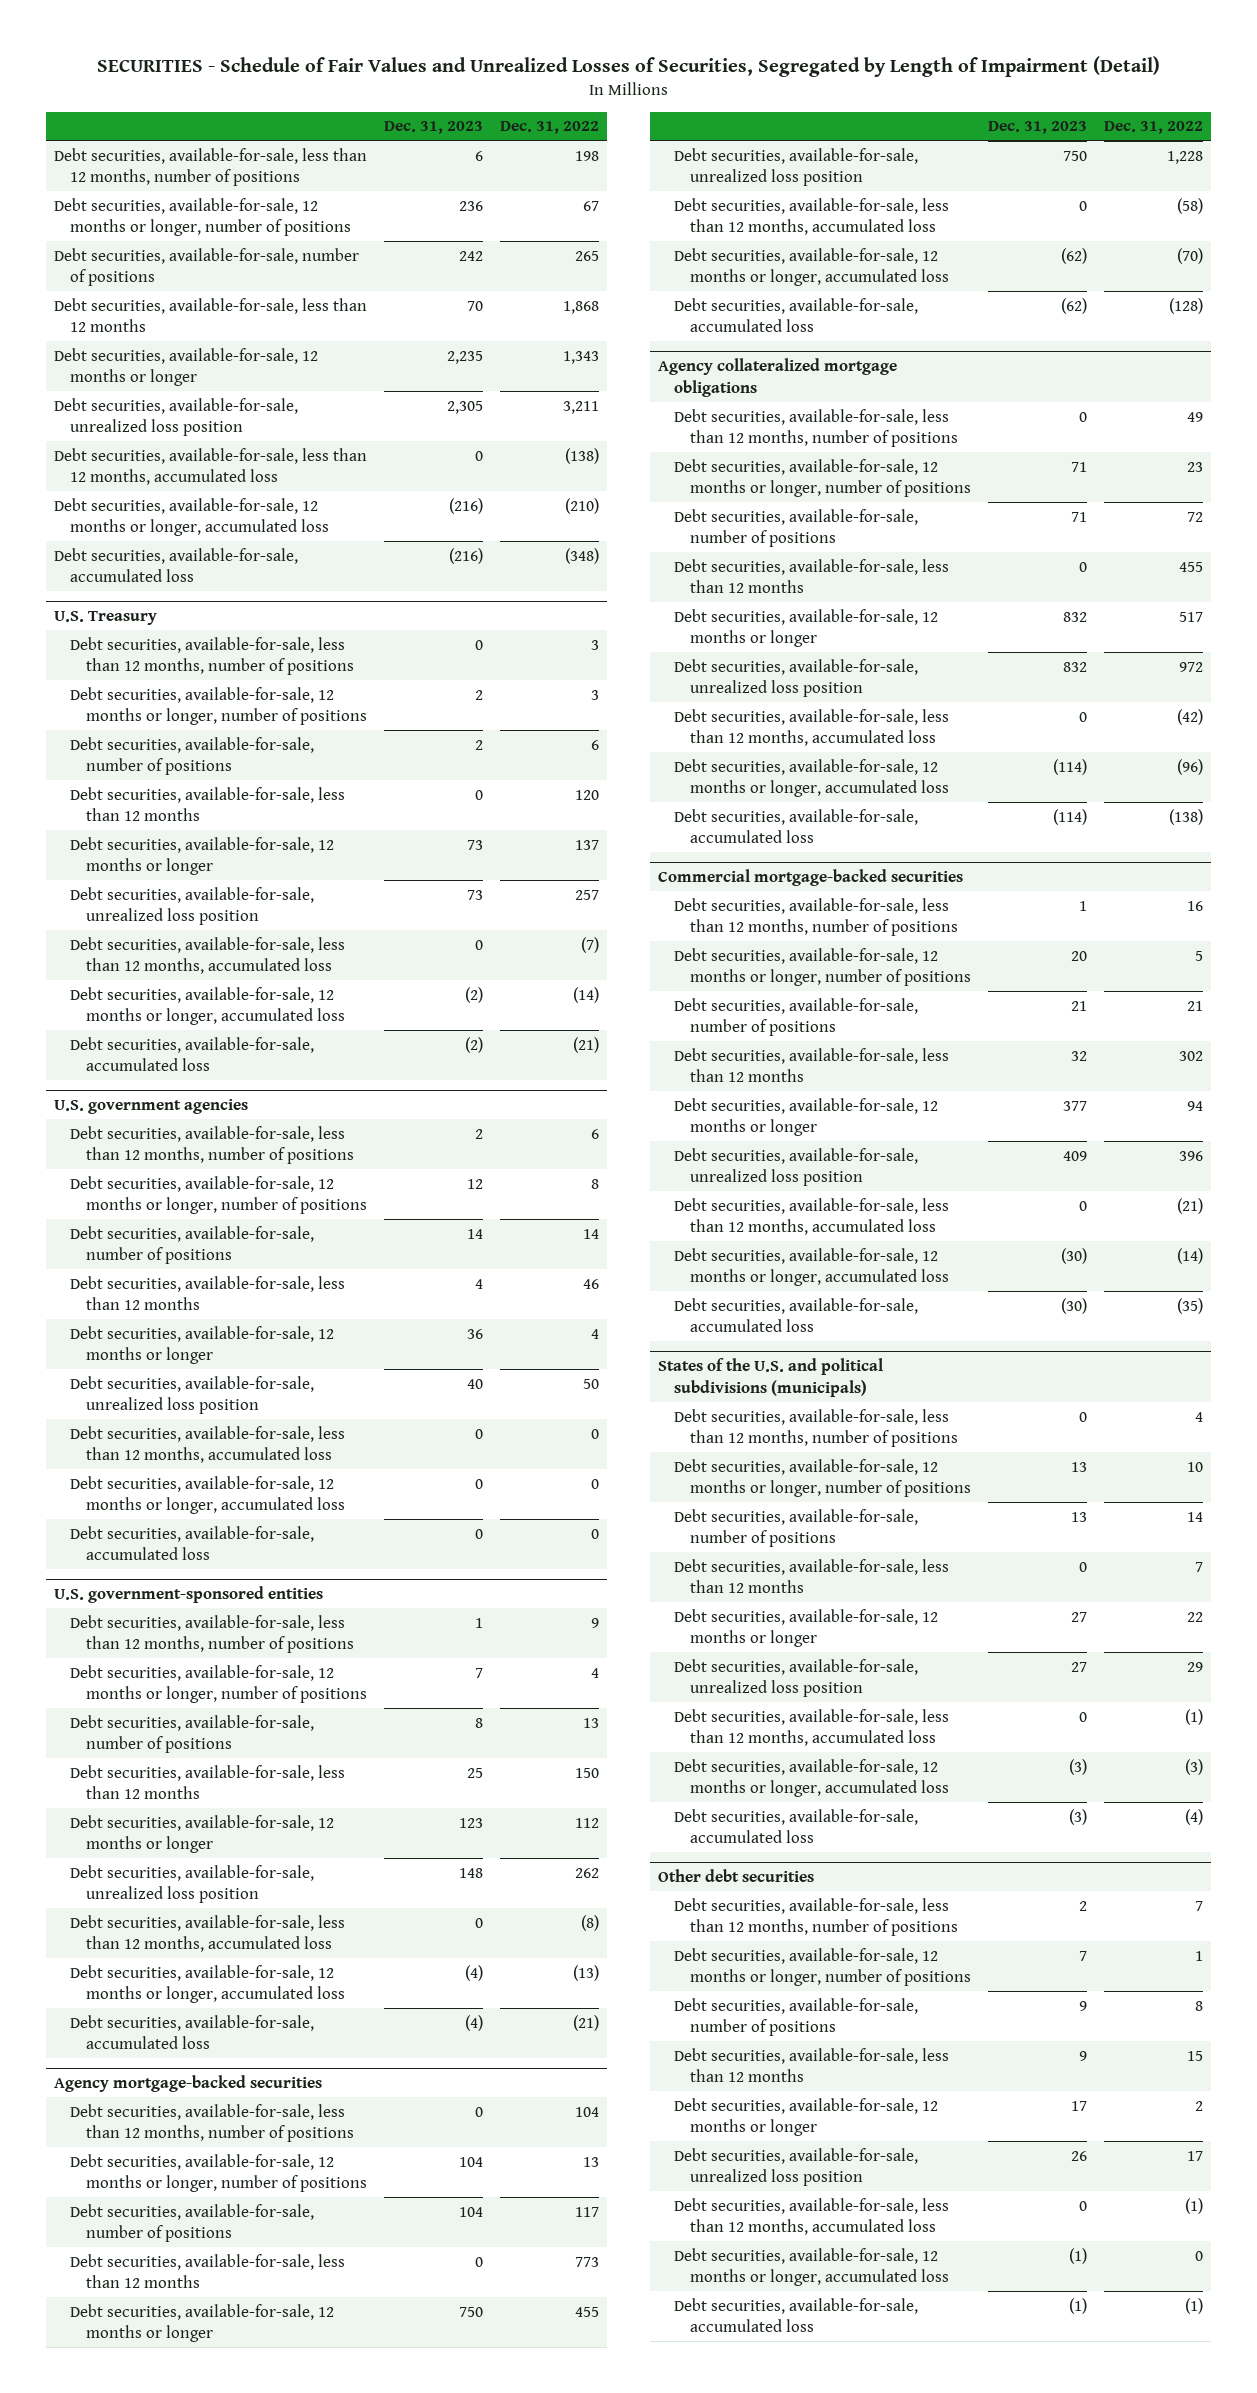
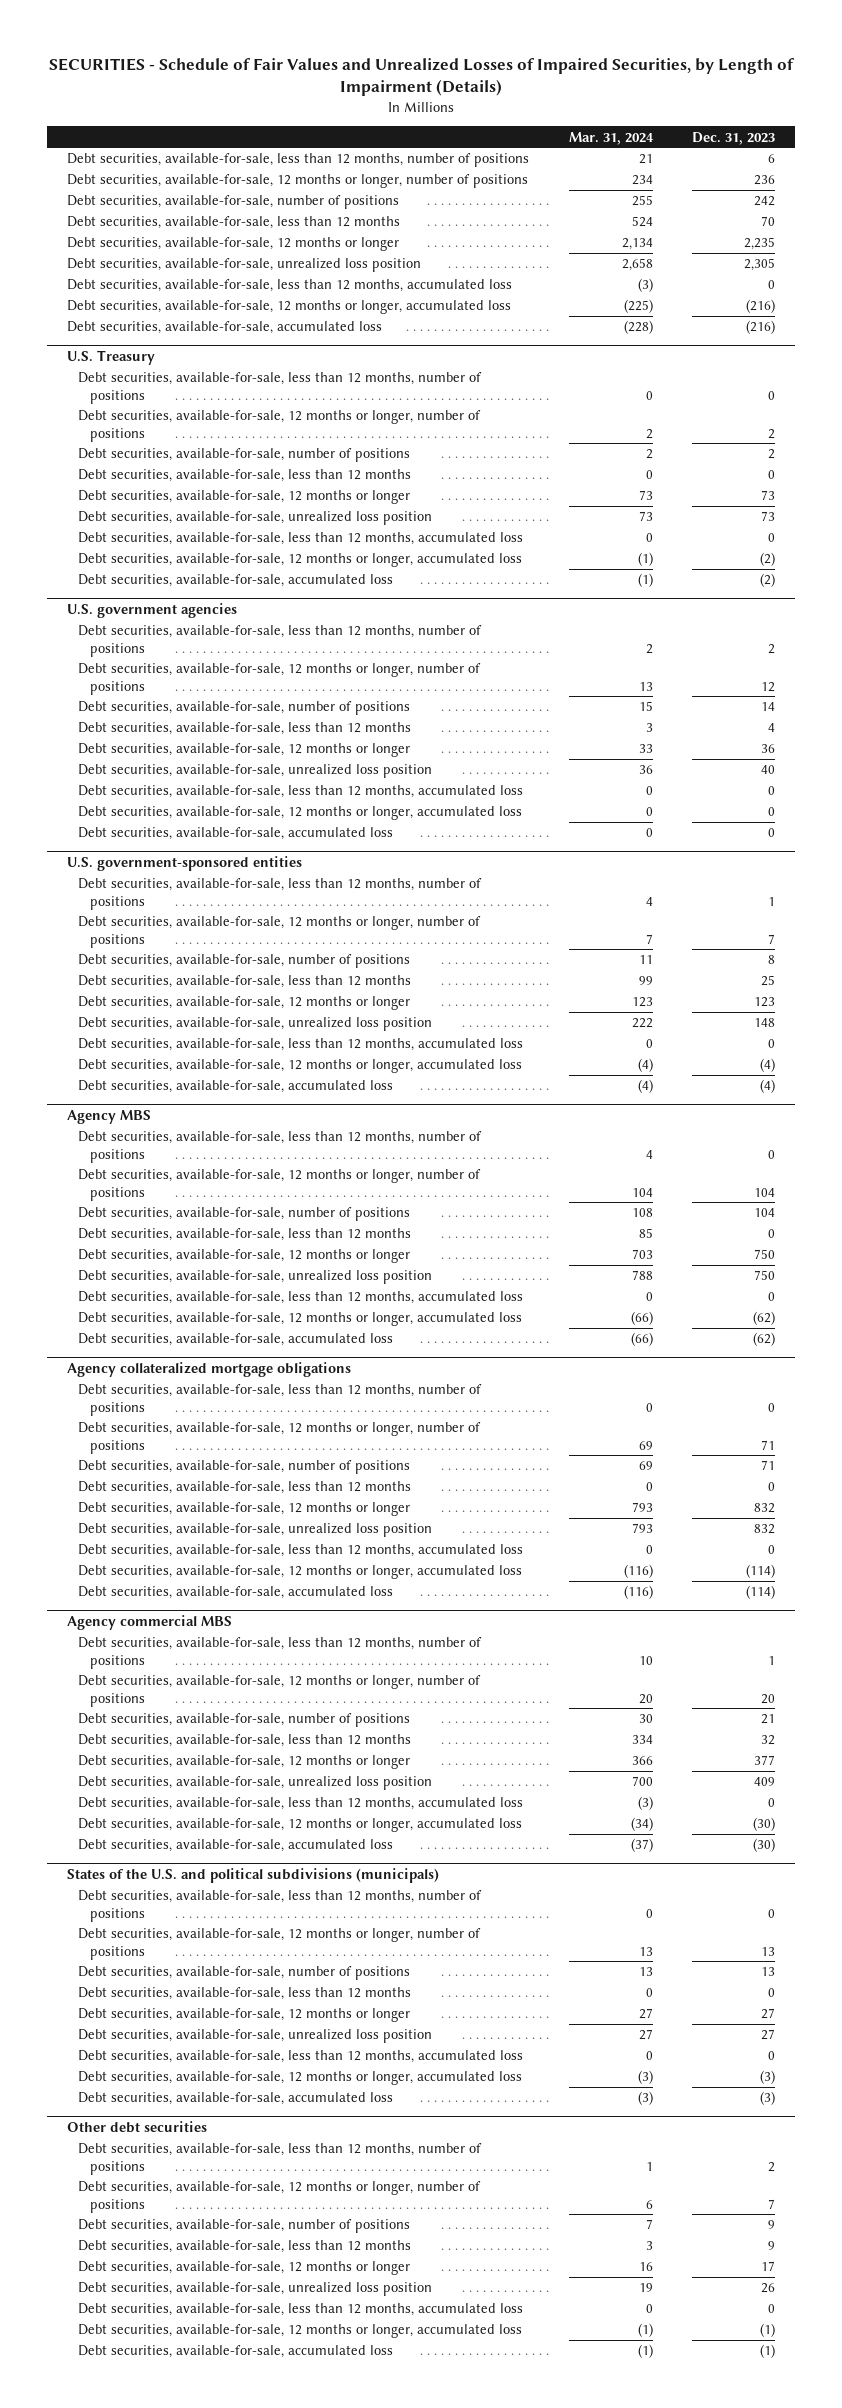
[96,55,1160,77] SECURITIES - Schedule of Fair Values and Unrealized Losses of Securities, Segregated by Length of Impairment (Detail) -> [49,57,796,97] SECURITIES - Schedule of Fair Values and Unrealized Losses of Impaired Securities, by Length of Impairment (Details)
[499,121,599,135] Dec. 31, 2022 -> none
none -> [568,131,654,145] Mar. 31, 2024
[54,2075,323,2093] Agency mortgage-backed securities -> [66,1109,151,1124] Agency MBS
[658,869,964,887] Commercial mortgage-backed securities -> [66,1614,232,1630] Agency commercial MBS

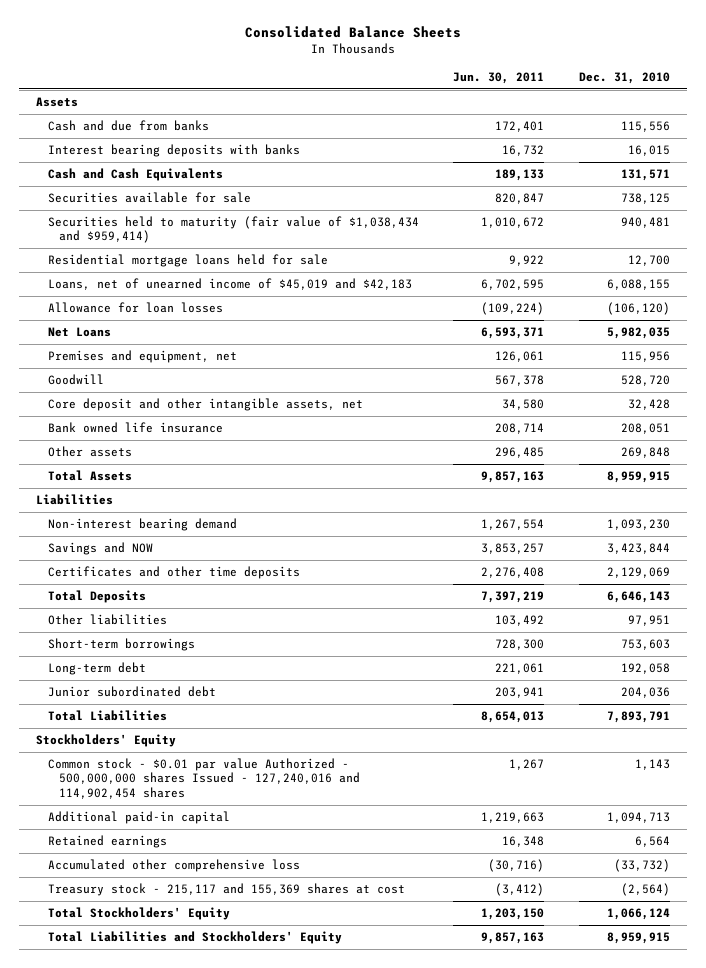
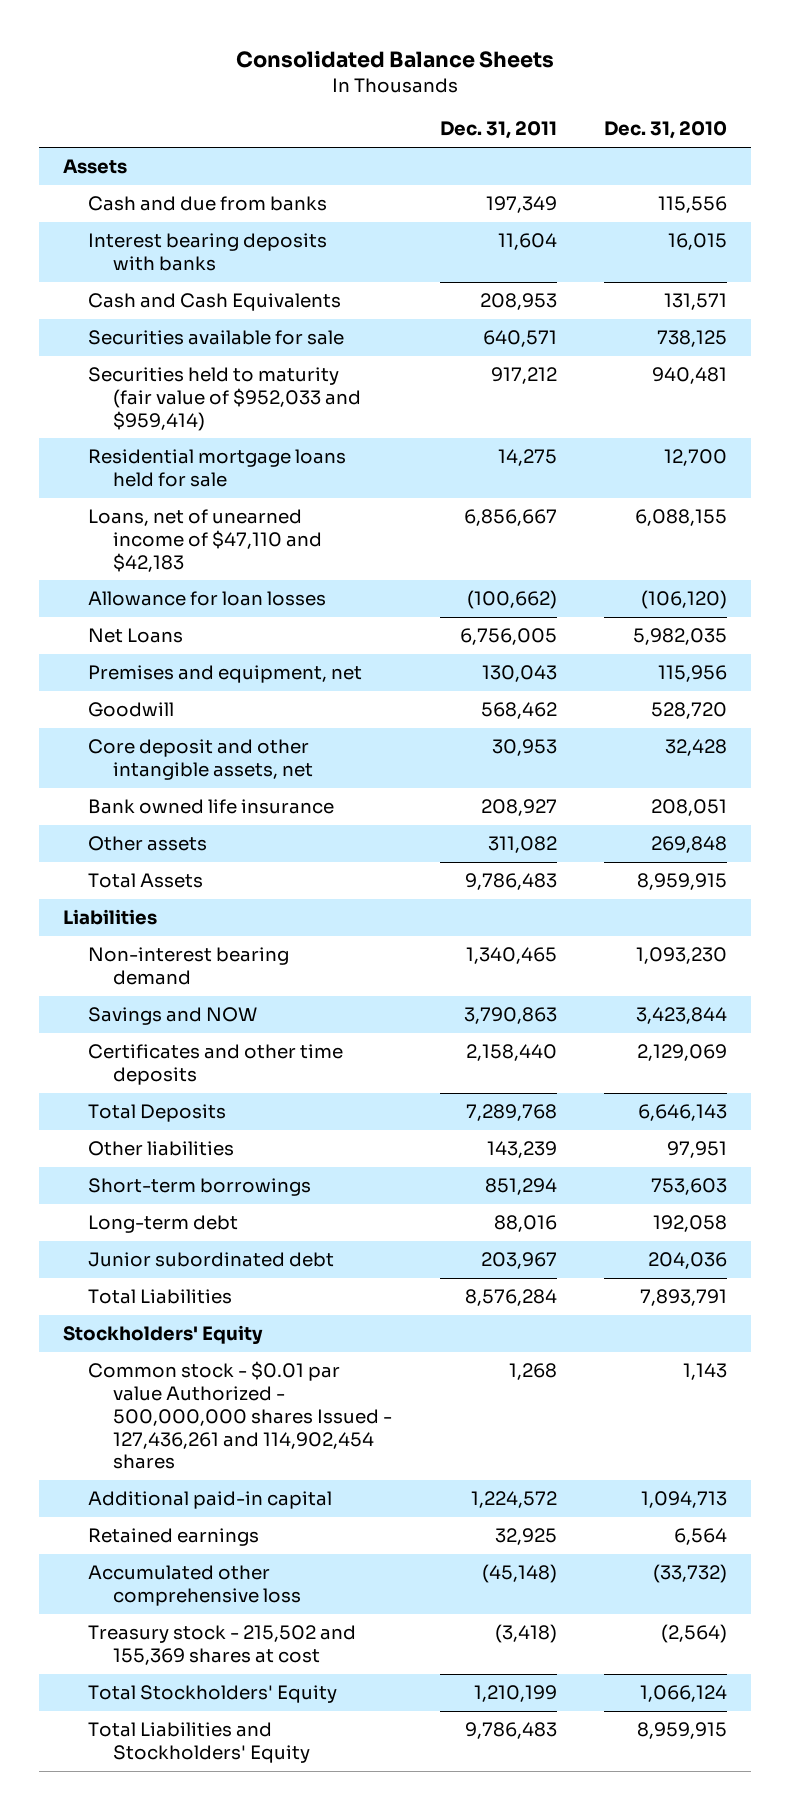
[453,72,545,85] Jun. 30, 2011 -> none
none -> [439,121,557,140] Dec. 31, 2011
[47,216,419,244] Securities held to maturity (fair value of $1,038,434 and $959,414) -> [87,367,361,431] Securities held to maturity (fair value of $952,033 and $959,414)
[47,278,412,291] Loans, net of unearned income of $45,019 and $42,183 -> [87,509,322,572] Loans, net of unearned income of $47,110 and $42,183
[47,758,361,799] Common stock - $0.01 par value Authorized - 500,000,000 shares Issued - 127,240,016 and 114,902,454 shares -> [87,1361,392,1470] Common stock - $0.01 par value Authorized - 500,000,000 shares Issued - 127,436,261 and 114,902,454 shares
[47,883,405,897] Treasury stock - 215,117 and 155,369 shares at cost -> [87,1625,356,1665] Treasury stock - 215,502 and 155,369 shares at cost

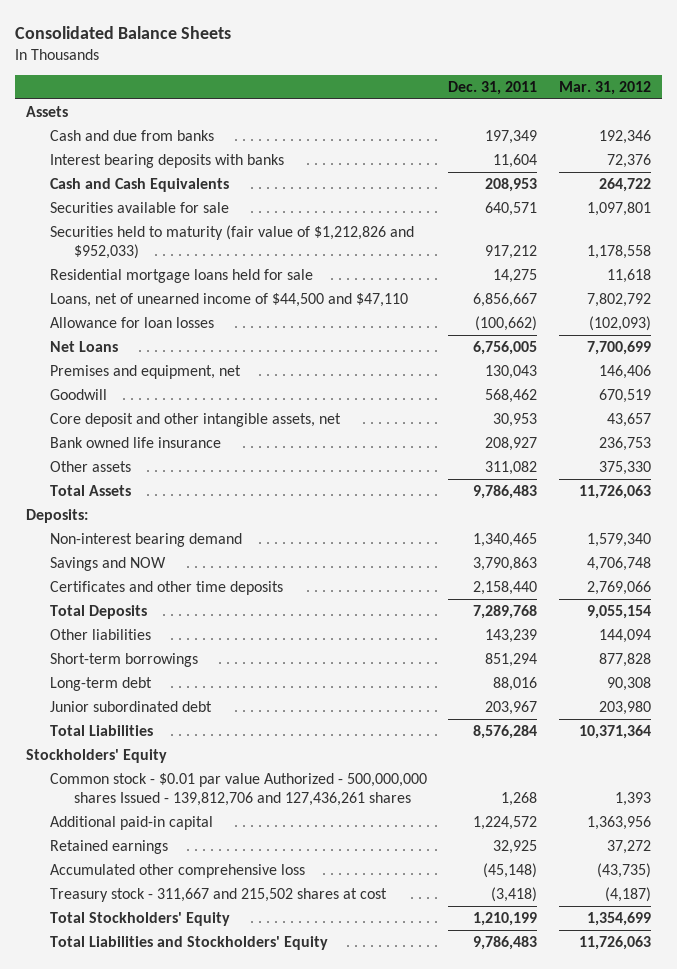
[604,121,728,140] Dec. 31, 2010 -> none
none -> [558,80,651,95] Mar. 31, 2012
[87,367,361,431] Securities held to maturity (fair value of $952,033 and $959,414) -> [50,224,415,259] Securities held to maturity (fair value of $1,212,826 and $952,033)
[87,509,322,572] Loans, net of unearned income of $47,110 and $42,183 -> [50,292,409,307] Loans, net of unearned income of $44,500 and $47,110
[62,909,157,926] Liabilities -> none
none -> [26,508,89,523] Deposits:
[87,1361,392,1470] Common stock - $0.01 par value Authorized - 500,000,000 shares Issued - 127,436,261 and 114,902,454 shares -> [50,772,428,806] Common stock - $0.01 par value Authorized - 500,000,000 shares Issued - 139,812,706 and 127,436,261 shares
[87,1625,356,1665] Treasury stock - 215,502 and 155,369 shares at cost -> [50,887,388,902] Treasury stock - 311,667 and 215,502 shares at cost

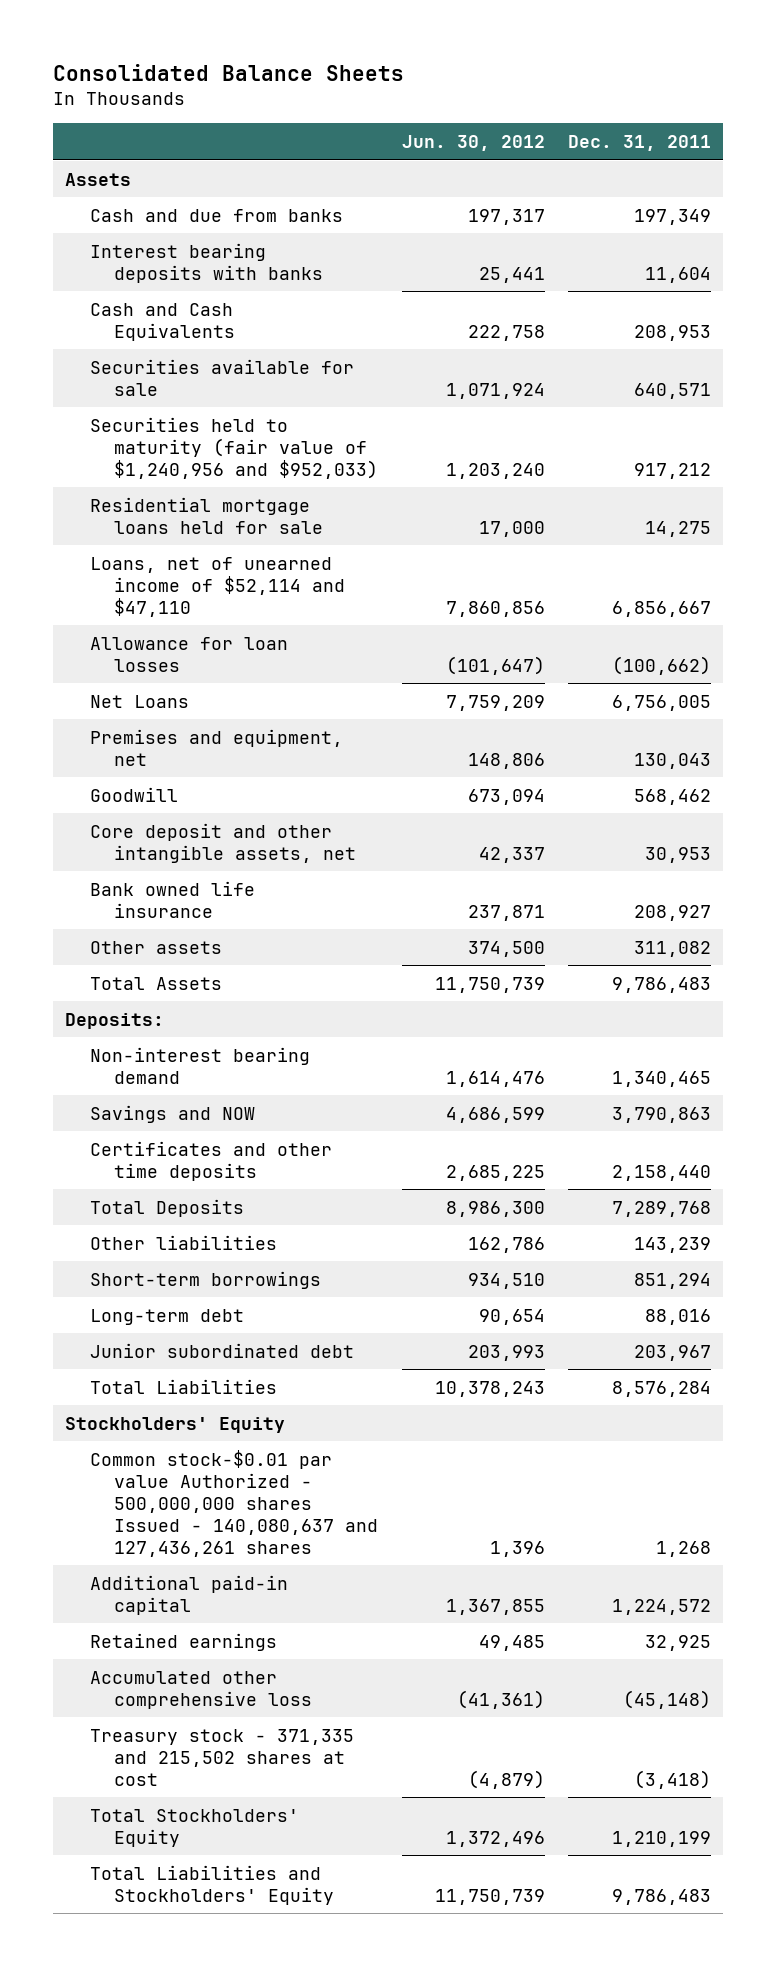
[558,80,651,95] Mar. 31, 2012 -> none
none -> [401,135,545,152] Jun. 30, 2012
[50,224,415,259] Securities held to maturity (fair value of $1,212,826 and $952,033) -> [89,416,378,479] Securities held to maturity (fair value of $1,240,956 and $952,033)
[50,292,409,307] Loans, net of unearned income of $44,500 and $47,110 -> [89,556,345,617] Loans, net of unearned income of $52,114 and $47,110
[50,772,428,806] Common stock - $0.01 par value Authorized - 500,000,000 shares Issued - 139,812,706 and 127,436,261 shares -> [89,1449,378,1557] Common stock-$0.01 par value Authorized - 500,000,000 shares Issued - 140,080,637 and 127,436,261 shares
[50,887,388,902] Treasury stock - 311,667 and 215,502 shares at cost -> [89,1728,354,1786] Treasury stock - 371,335 and 215,502 shares at cost

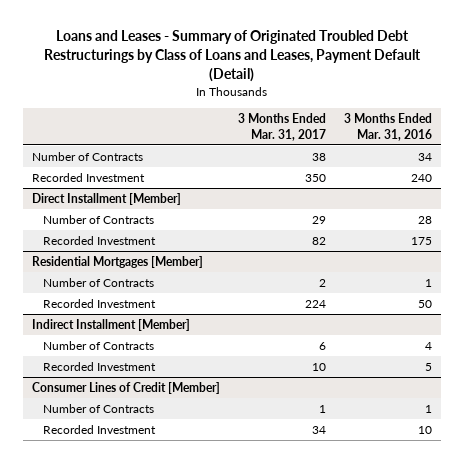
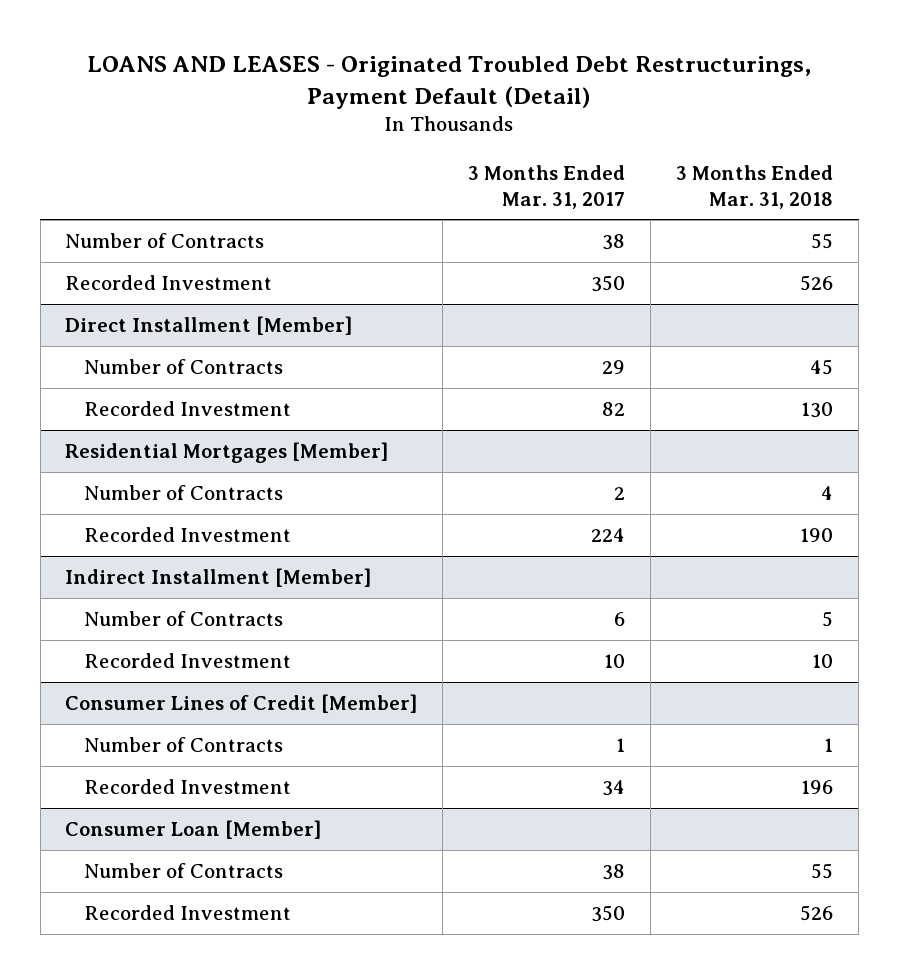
[43,30,421,83] Loans and Leases - Summary of Originated Troubled Debt Restructurings by Class of Loans and Leases, Payment Default (Detail) -> [87,55,812,109] LOANS AND LEASES - Originated Troubled Debt Restructurings, Payment Default (Detail)
[344,113,433,141] 3 Months Ended Mar. 31, 2016 -> none
none -> [676,164,834,209] 3 Months Ended Mar. 31, 2018
none -> [65,819,322,839] Consumer Loan [Member]
none -> [84,862,284,878] Number of Contracts
none -> [84,904,292,920] Recorded Investment

